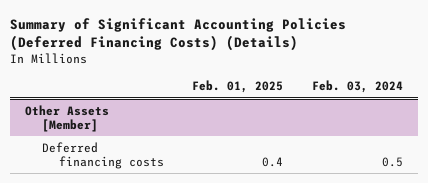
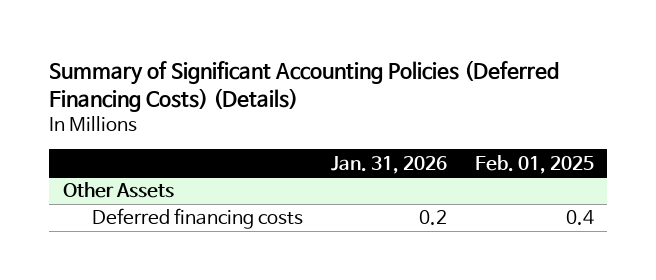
[312,80,404,94] Feb. 03, 2024 -> none
none -> [330,155,447,174] Jan. 31, 2026
[24,104,109,132] Other Assets [Member] -> [62,182,174,199] Other Assets

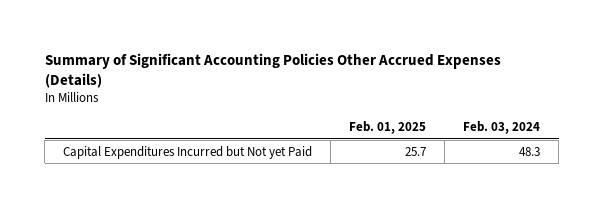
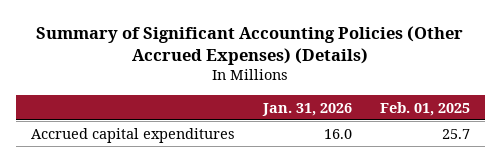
[44,52,501,89] Summary of Significant Accounting Policies Other Accrued Expenses (Details) -> [36,25,464,66] Summary of Significant Accounting Policies (Other Accrued Expenses) (Details)
[463,121,541,135] Feb. 03, 2024 -> none
none -> [261,102,352,116] Jan. 31, 2026
[63,145,313,159] Capital Expenditures Incurred but Not yet Paid -> [30,127,235,143] Accrued capital expenditures

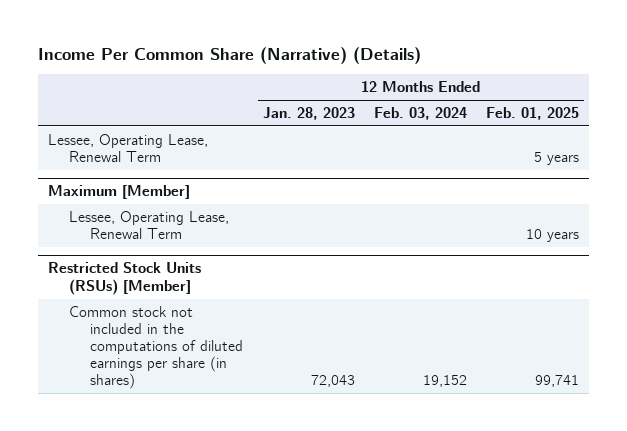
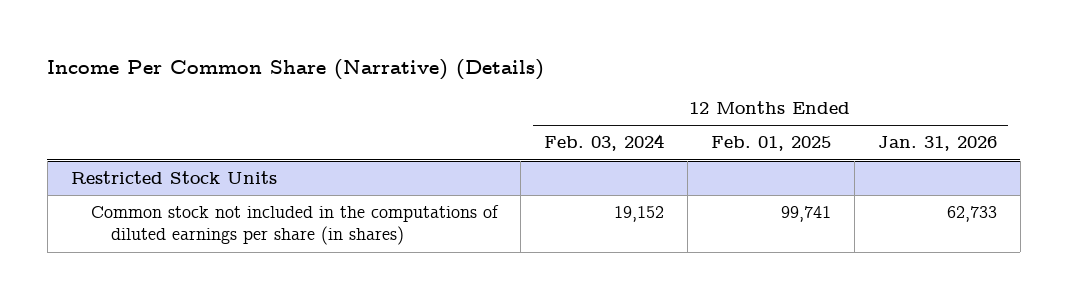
[262,107,355,121] Jan. 28, 2023 -> none
none -> [877,136,997,152] Jan. 31, 2026
[47,133,208,162] Lessee, Operating Lease, Renewal Term -> none
[47,185,190,200] Maximum [Member] -> none
[68,210,229,239] Lessee, Operating Lease, Renewal Term -> none
[47,262,201,295] Restricted Stock Units (RSUs) [Member] -> [70,171,277,185] Restricted Stock Units

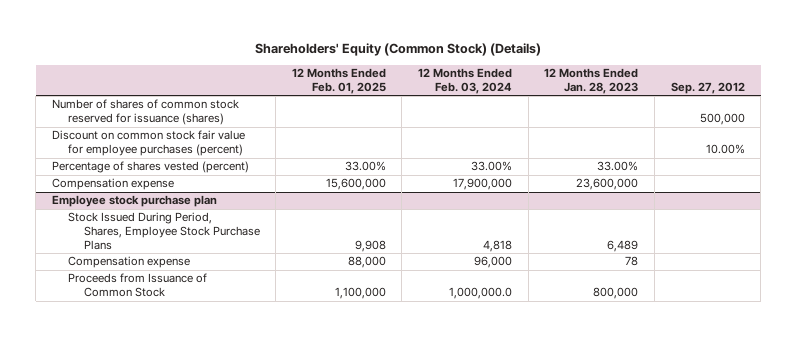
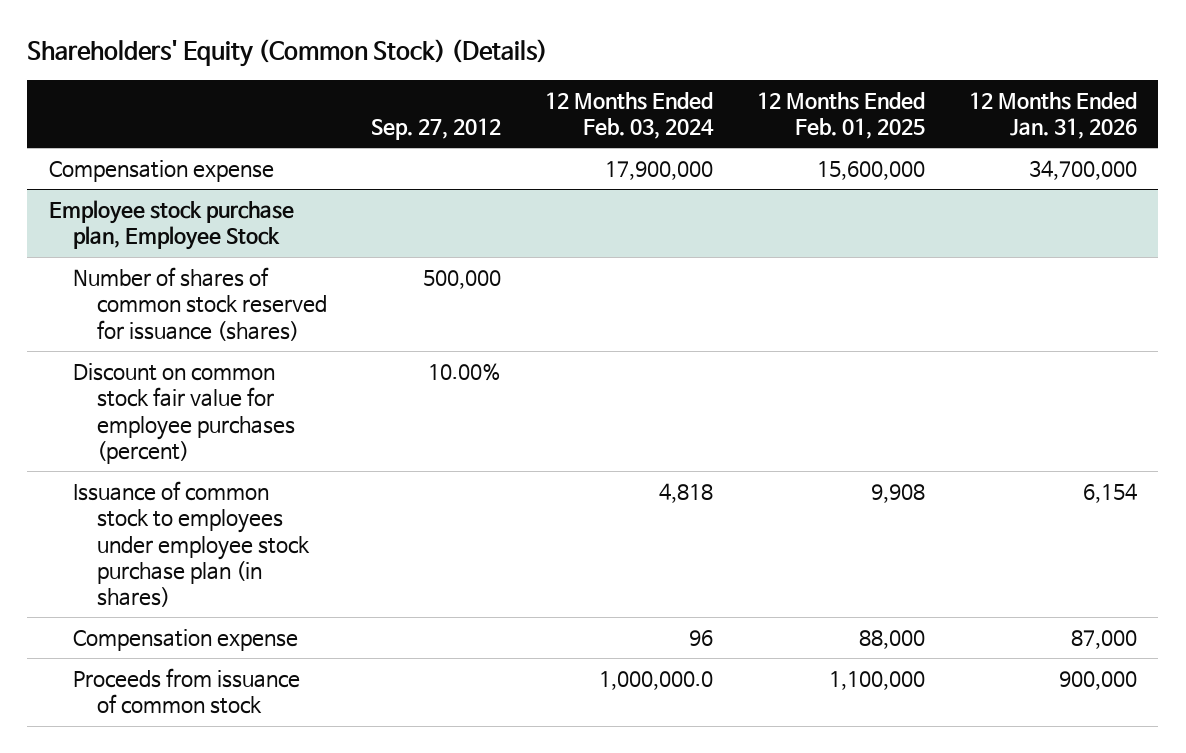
[544,68,639,94] 12 Months Ended Jan. 28, 2023 -> none
none -> [968,91,1137,140] 12 Months Ended Jan. 31, 2026
[52,178,175,191] Compensation expense -> [49,160,275,183] Compensation expense
none -> [49,200,295,251] Employee stock purchase plan, Employee Stock
[52,161,250,174] Percentage of shares vested (percent) -> none
[52,195,218,208] Employee stock purchase plan -> none
[67,212,260,250] Stock Issued During Period, Shares, Employee Stock Purchase Plans -> [73,481,311,608] Issuance of common stock to employees under employee stock purchase plan (in shares)
[474,256,513,269] 96,000 -> [688,630,713,647] 96
[67,273,207,298] Proceeds from Issuance of Common Stock -> [73,668,301,715] Proceeds from issuance of common stock

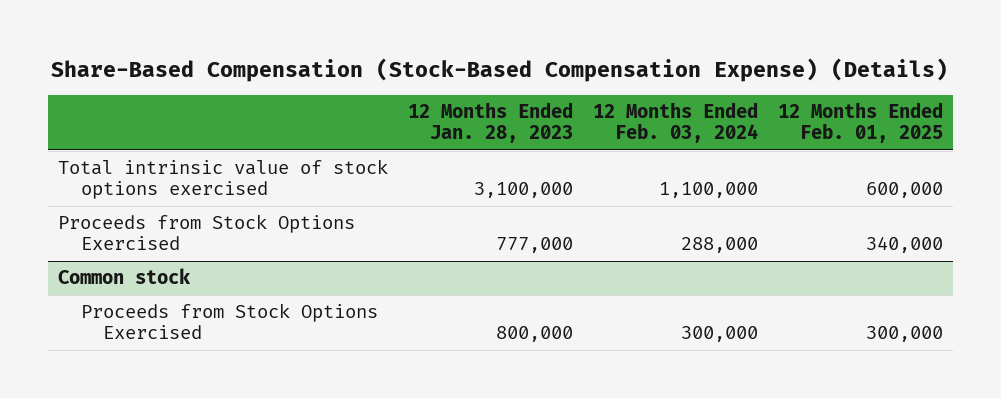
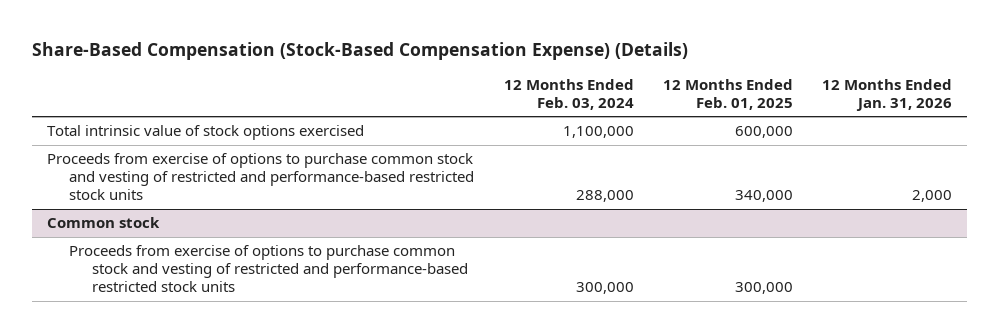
[407,102,573,144] 12 Months Ended Jan. 28, 2023 -> none
none -> [822,78,953,111] 12 Months Ended Jan. 31, 2026
[57,214,355,251] Proceeds from Stock Options Exercised -> [46,153,475,201] Proceeds from exercise of options to purchase common stock and vesting of restricted and performance-based restricted stock units
[80,303,378,340] Proceeds from Stock Options Exercised -> [69,245,469,293] Proceeds from exercise of options to purchase common stock and vesting of restricted and performance-based restricted stock units

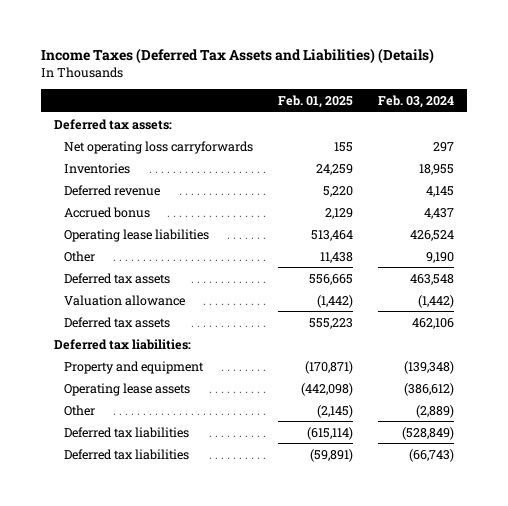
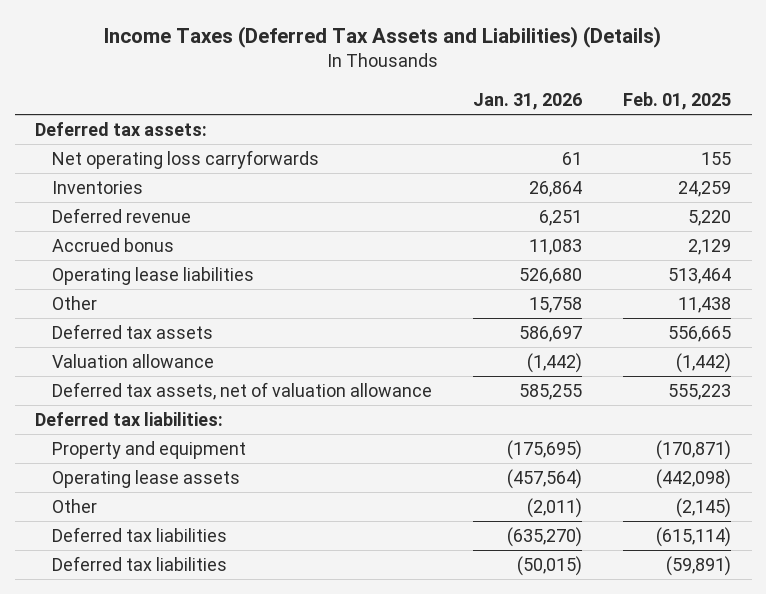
[378,94,455,108] Feb. 03, 2024 -> none
none -> [473,92,583,110] Jan. 31, 2026
[63,316,170,328] Deferred tax assets -> [52,382,433,401] Deferred tax assets, net of valuation allowance

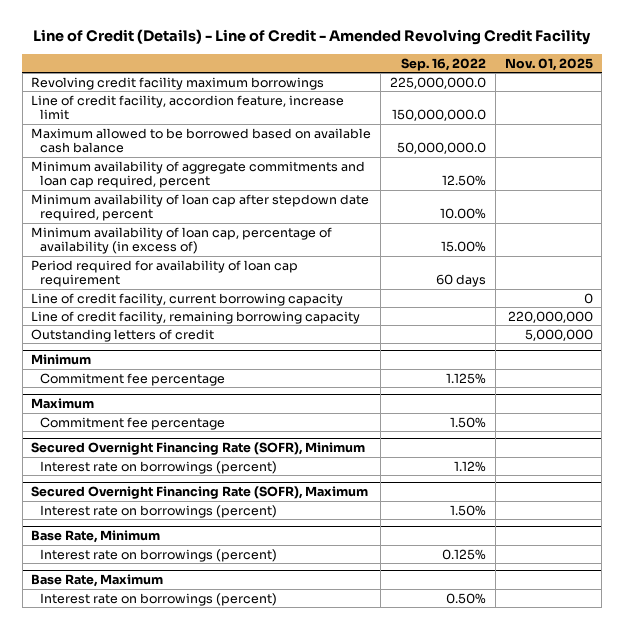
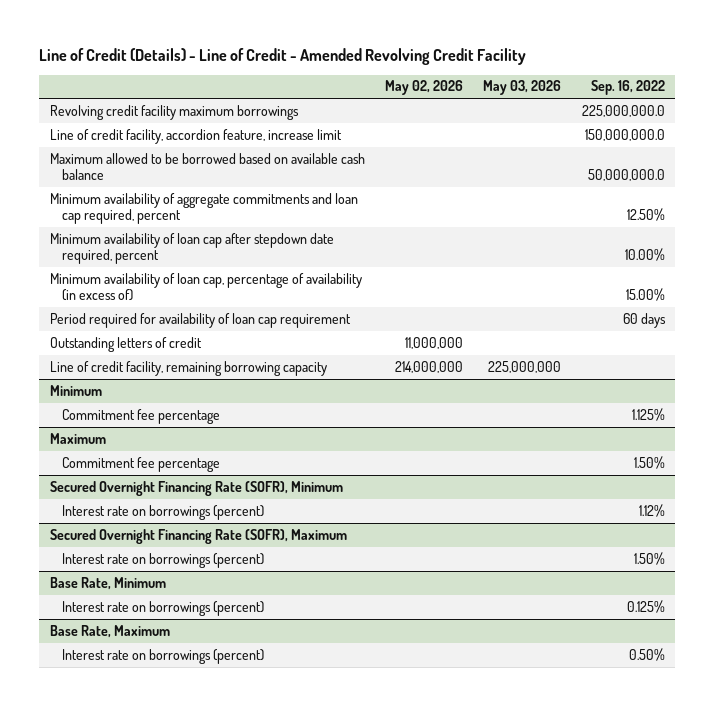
[504,57,593,71] Nov. 01, 2025 -> none
none -> [384,80,463,96] May 02, 2026
none -> [483,80,562,96] May 03, 2026
[31,292,344,306] Line of credit facility, current borrowing capacity -> none
[31,310,361,324] Line of credit facility, remaining borrowing capacity -> [49,360,327,376] Line of credit facility, remaining borrowing capacity

